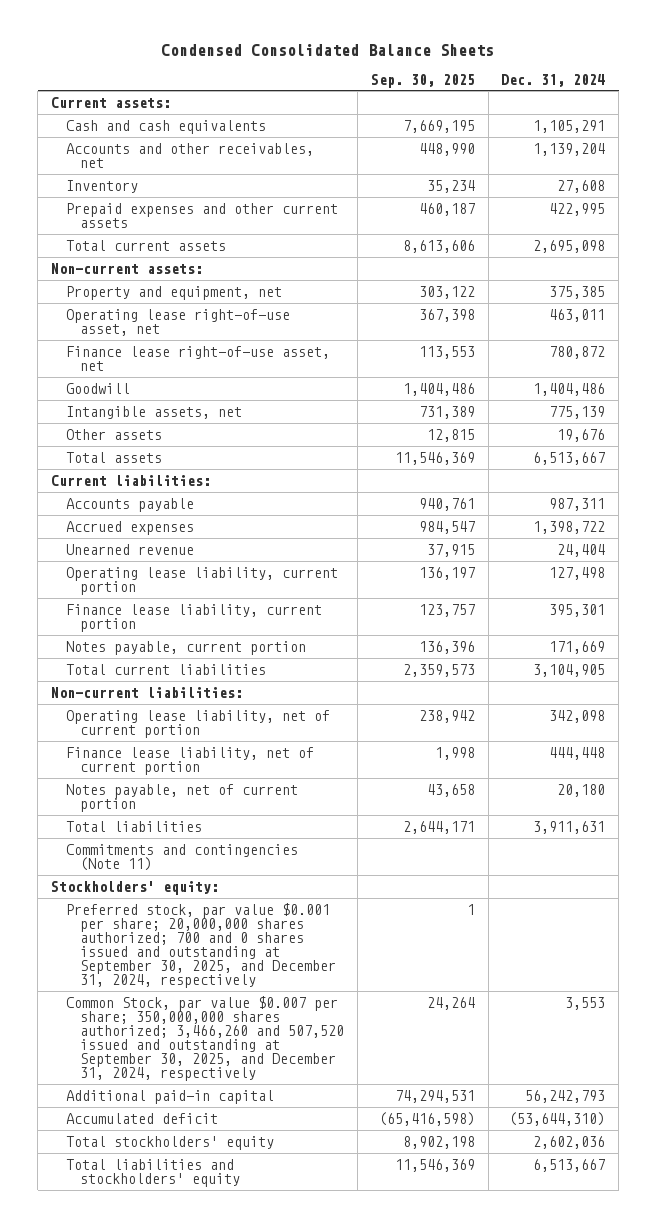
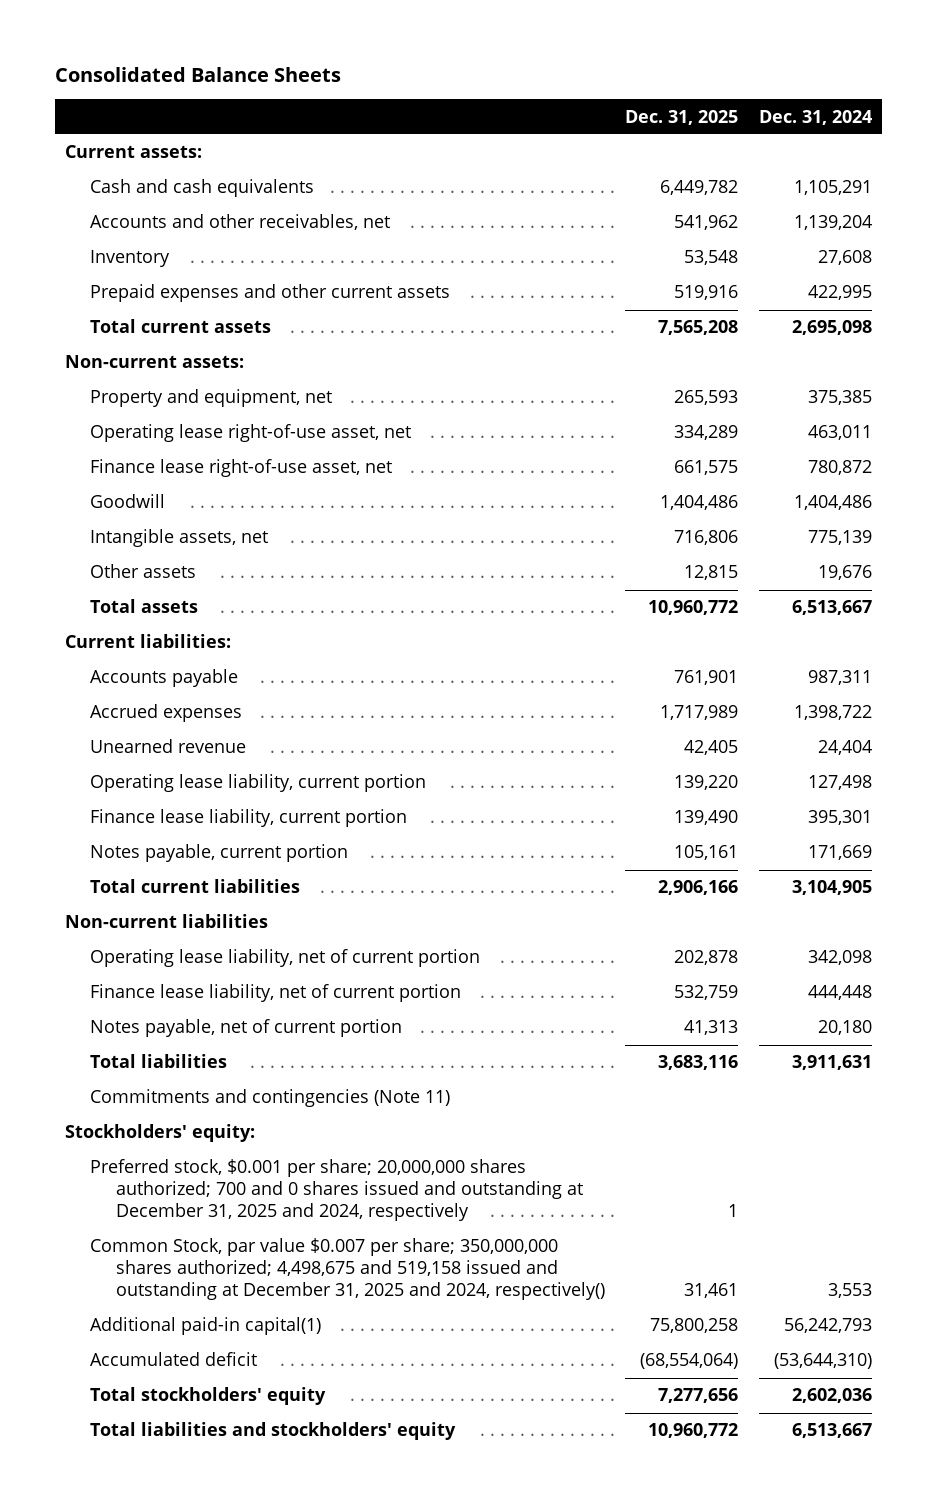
[161,43,495,56] Condensed Consolidated Balance Sheets -> [54,66,341,82] Consolidated Balance Sheets
[370,73,475,88] Sep. 30, 2025 -> none
none -> [625,109,739,125] Dec. 31, 2025
[50,686,243,698] Non-current liabilities: -> [64,914,268,929] Non-current liabilities
[65,902,337,988] Preferred stock, par value $0.001 per share; 20,000,000 shares authorized; 700 and 0 shares issued and outstanding at September 30, 2025, and December 31, 2024, respectively -> [90,1159,583,1222] Preferred stock, $0.001 per share; 20,000,000 shares authorized; 700 and 0 shares issued and outstanding at December 31, 2025 and 2024, respectively
[65,995,345,1081] Common Stock, par value $0.007 per share; 350,000,000 shares authorized; 3,466,260 and 507,520 issued and outstanding at September 30, 2025, and December 31, 2024, respectively -> [90,1238,605,1301] Common Stock, par value $0.007 per share; 350,000,000 shares authorized; 4,498,675 and 519,158 issued and outstanding at December 31, 2025 and 2024, respectively()
[65,1089,274,1104] Additional paid-in capital -> [90,1317,322,1336] Additional paid-in capital(1)

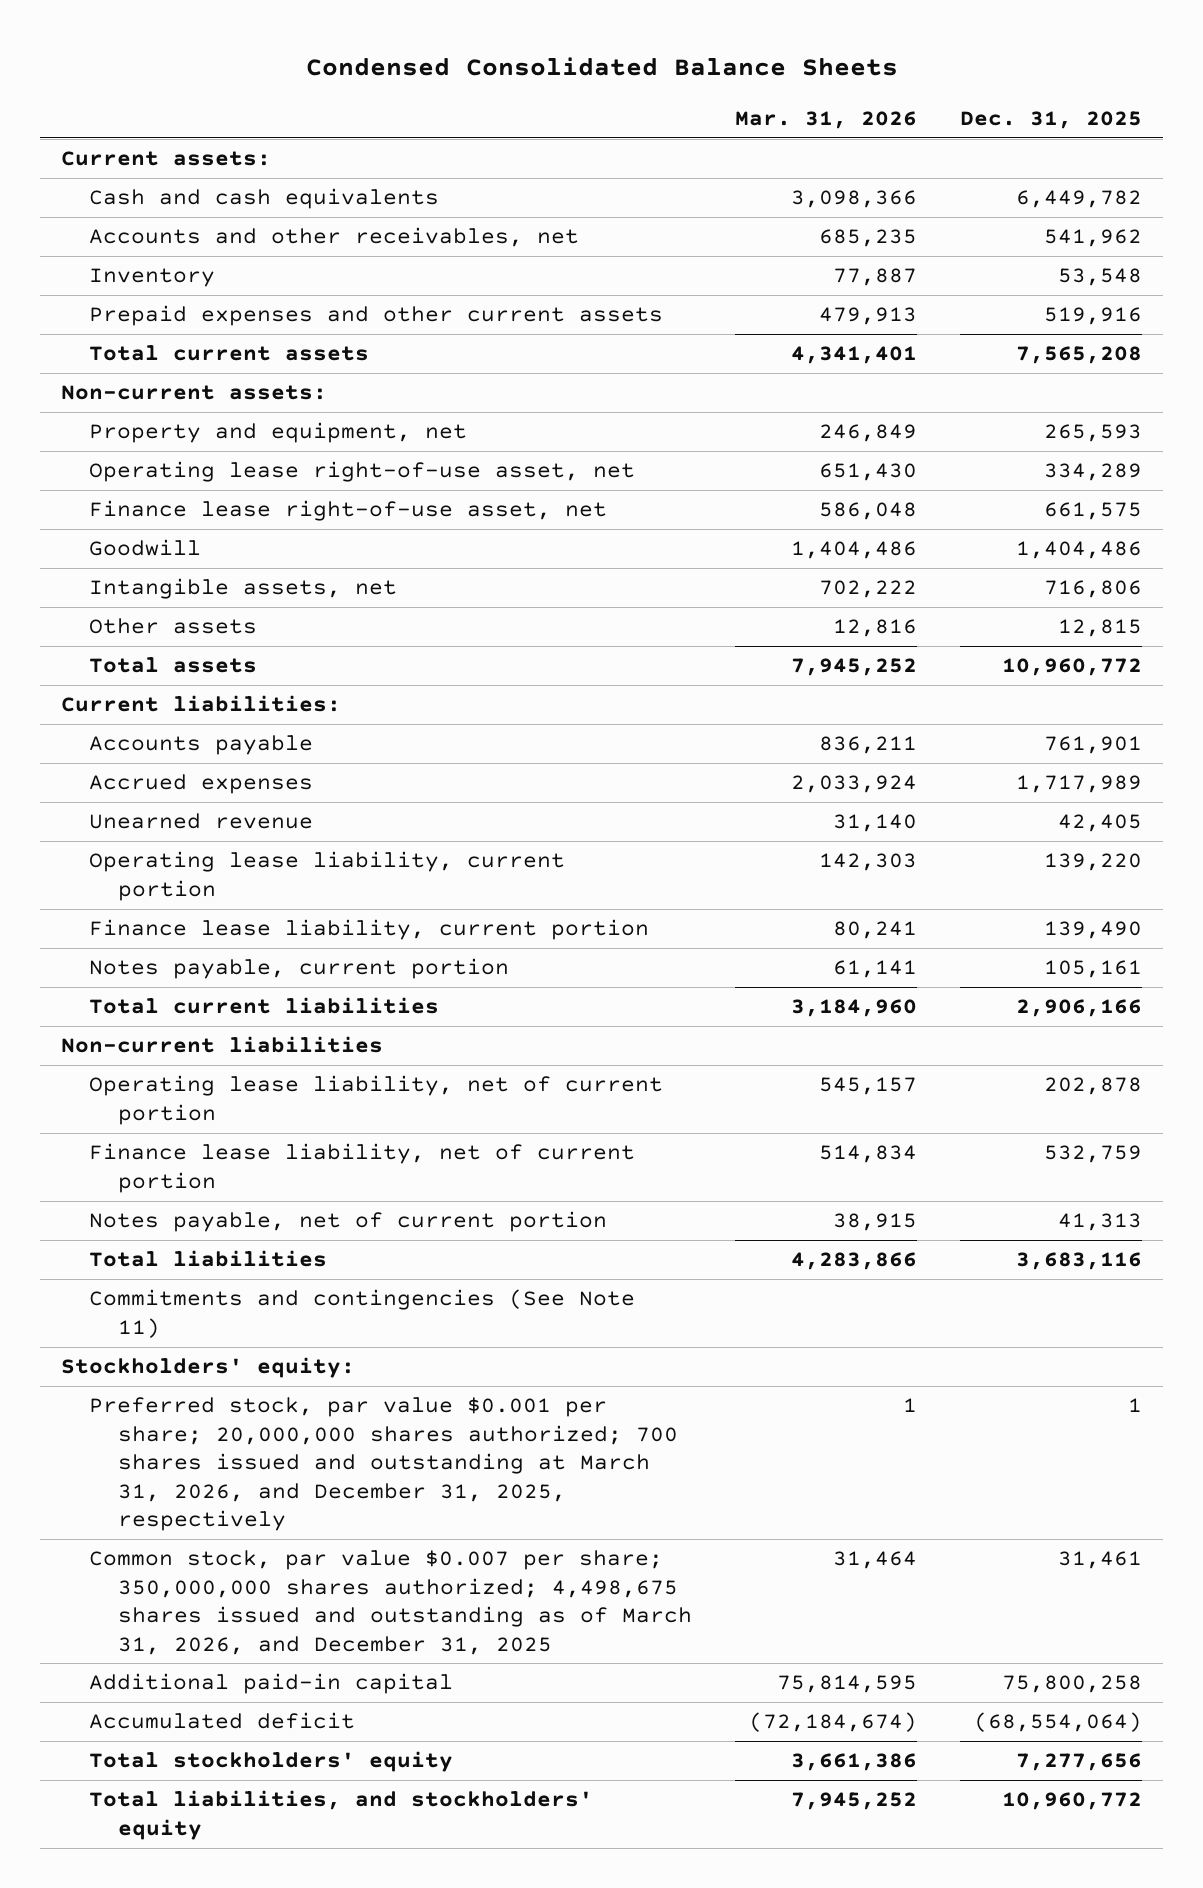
[54,66,341,82] Consolidated Balance Sheets -> [305,57,898,77] Condensed Consolidated Balance Sheets
[758,109,872,125] Dec. 31, 2024 -> none
none -> [734,110,917,129] Mar. 31, 2026
[90,1089,451,1108] Commitments and contingencies (Note 11) -> [89,1289,636,1338] Commitments and contingencies (See Note 11)
[90,1159,583,1222] Preferred stock, $0.001 per share; 20,000,000 shares authorized; 700 and 0 shares issued and outstanding at December 31, 2025 and 2024, respectively -> [89,1397,678,1532] Preferred stock, par value $0.001 per share; 20,000,000 shares authorized; 700 shares issued and outstanding at March 31, 2026, and December 31, 2025, respectively
[90,1238,605,1301] Common Stock, par value $0.007 per share; 350,000,000 shares authorized; 4,498,675 and 519,158 issued and outstanding at December 31, 2025 and 2024, respectively() -> [89,1550,692,1655] Common stock, par value $0.007 per share; 350,000,000 shares authorized; 4,498,675 shares issued and outstanding as of March 31, 2026, and December 31, 2025
[90,1317,322,1336] Additional paid-in capital(1) -> [89,1673,454,1695] Additional paid-in capital
[90,1422,457,1441] Total liabilities and stockholders' equity -> [89,1790,594,1840] Total liabilities, and stockholders' equity

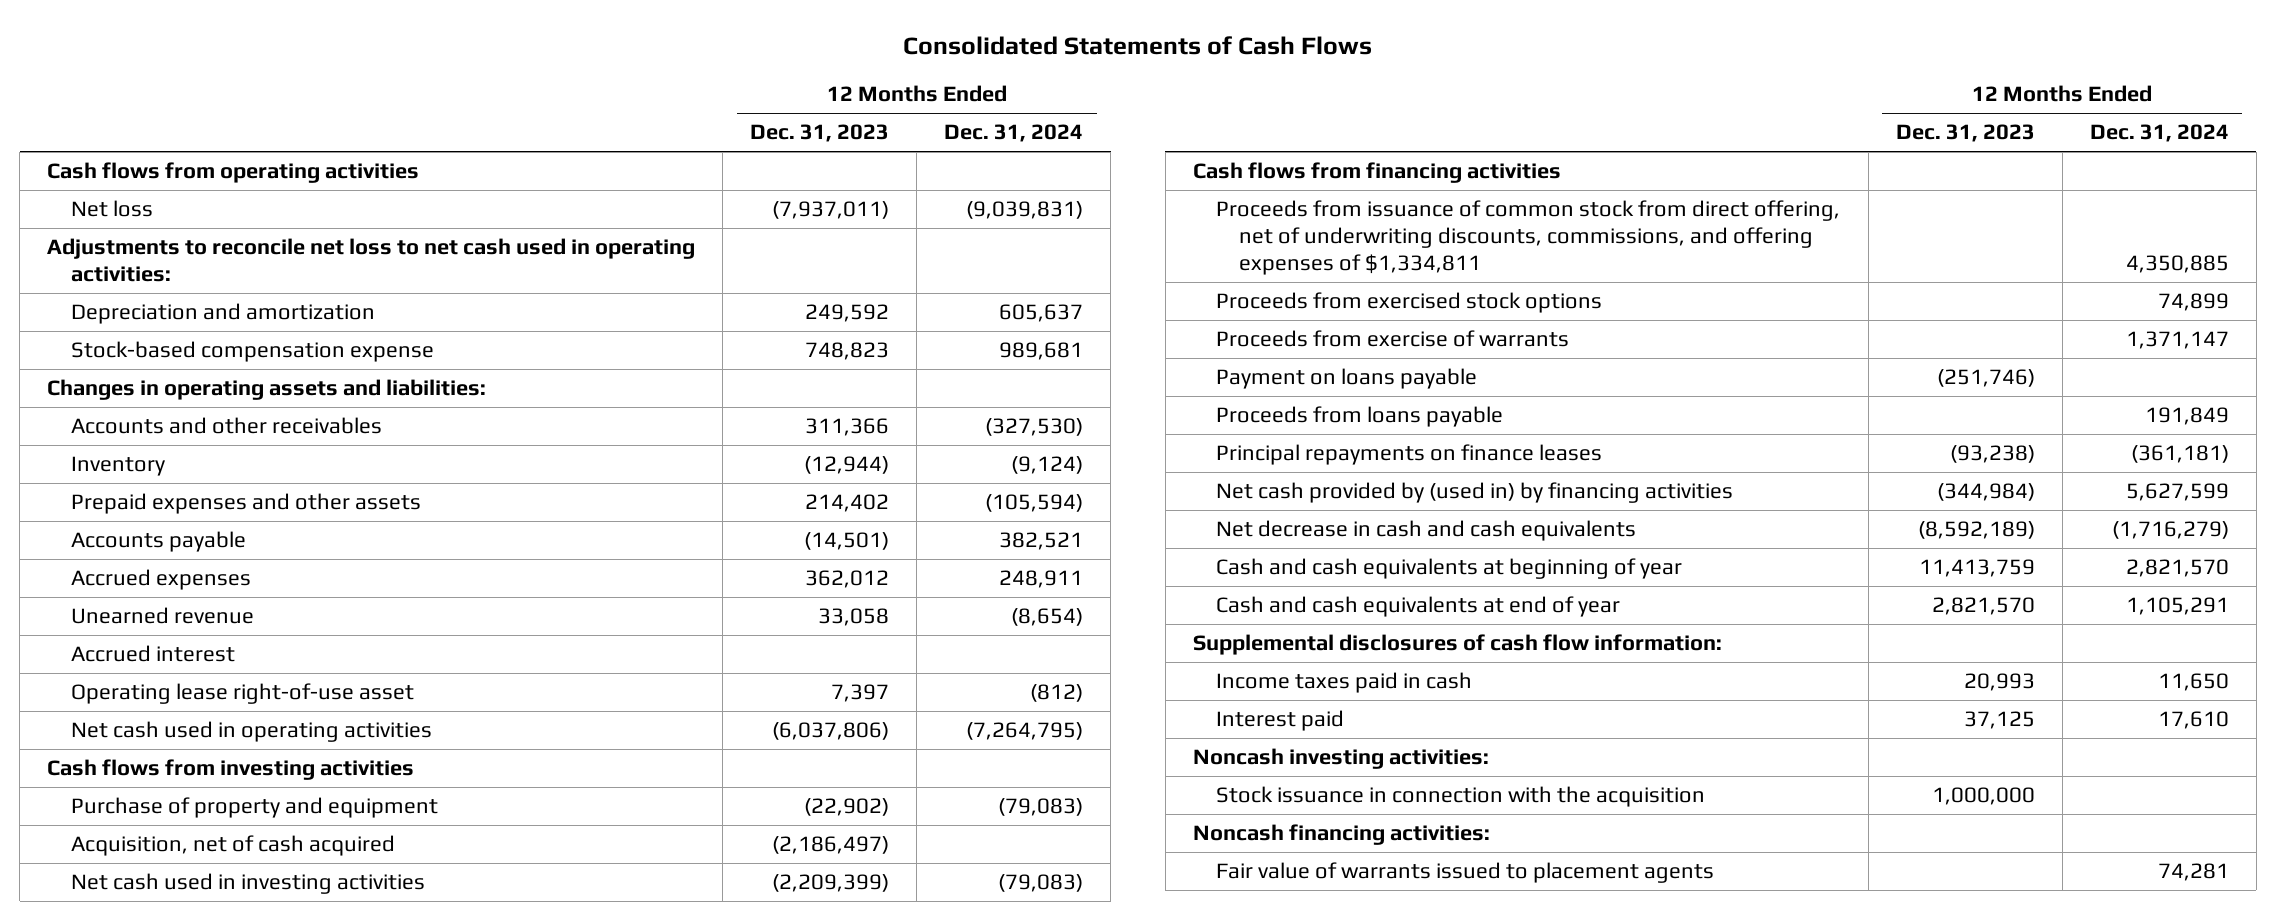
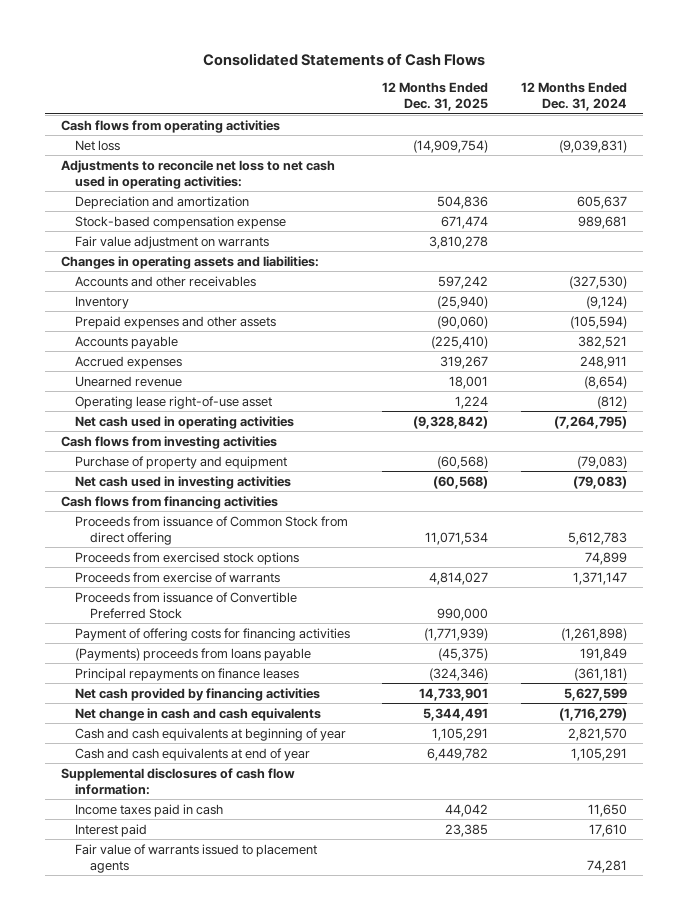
[750,124,890,143] Dec. 31, 2023 -> none
none -> [382,82,489,112] 12 Months Ended Dec. 31, 2025
none -> [75,235,270,249] Fair value adjustment on warrants
[70,645,235,663] Accrued interest -> none
[70,835,395,857] Acquisition, net of cash acquired -> none
[1215,200,1840,275] Proceeds from issuance of common stock from direct offering, net of underwriting discounts, commissions, and offering expenses of $1,334,811 -> [75,515,349,545] Proceeds from issuance of Common Stock from direct offering
[2125,254,2229,273] 4,350,885 -> [567,531,627,545] 5,612,783
[1215,368,1477,390] Payment on loans payable -> none
none -> [75,591,298,619] Proceeds from issuance of Convertible Preferred Stock
none -> [75,627,351,641] Payment of offering costs for financing activities
[1215,406,1503,428] Proceeds from loans payable -> [75,647,312,661] (Payments) proceeds from loans payable
[1215,482,1733,504] Net cash provided by (used in) by financing activities -> [75,687,321,701] Net cash provided by financing activities
[1215,520,1636,542] Net decrease in cash and cash equivalents -> [75,707,322,721] Net change in cash and cash equivalents
[1192,748,1489,770] Noncash investing activities: -> none
[1215,786,1705,808] Stock issuance in connection with the acquisition -> none
[1192,824,1490,846] Noncash financing activities: -> none

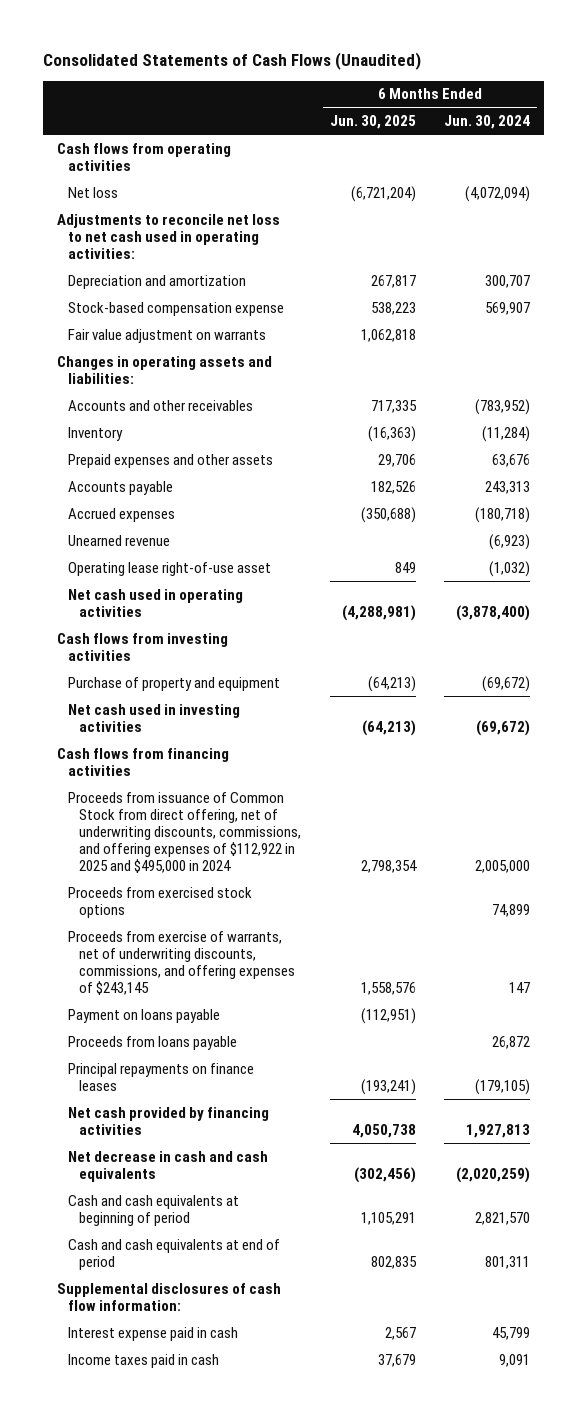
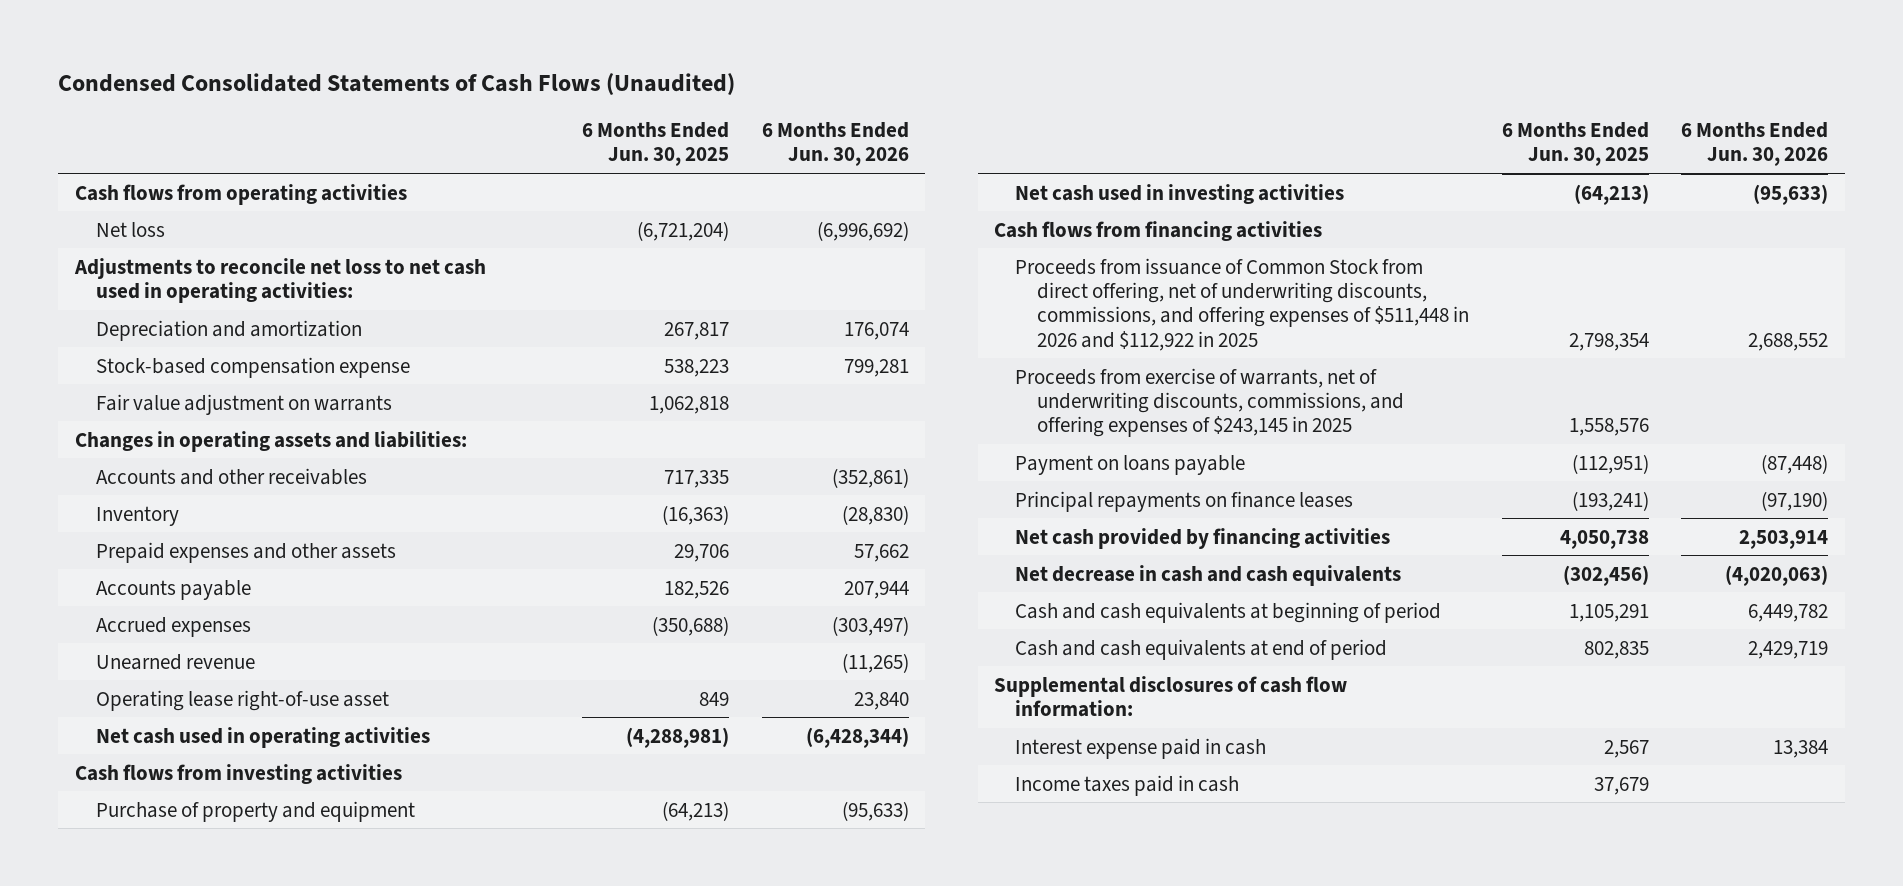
[43,52,422,71] Consolidated Statements of Cash Flows (Unaudited) -> [58,72,736,95] Condensed Consolidated Statements of Cash Flows (Unaudited)
[443,115,530,130] Jun. 30, 2024 -> none
none -> [762,122,910,167] 6 Months Ended Jun. 30, 2026
[68,886,253,918] Proceeds from exercised stock options -> none
[68,791,302,873] Proceeds from issuance of Common Stock from direct offering, net of underwriting discounts, commissions, and offering expenses of $112,922 in 2025 and $495,000 in 2024 -> [1015,257,1469,351] Proceeds from issuance of Common Stock from direct offering, net of underwriting discounts, commissions, and offering expenses of $511,448 in 2026 and $112,922 in 2025
[68,930,296,995] Proceeds from exercise of warrants, net of underwriting discounts, commissions, and offering expenses of $243,145 -> [1015,367,1404,438] Proceeds from exercise of warrants, net of underwriting discounts, commissions, and offering expenses of $243,145 in 2025
[68,1035,238,1050] Proceeds from loans payable -> none

